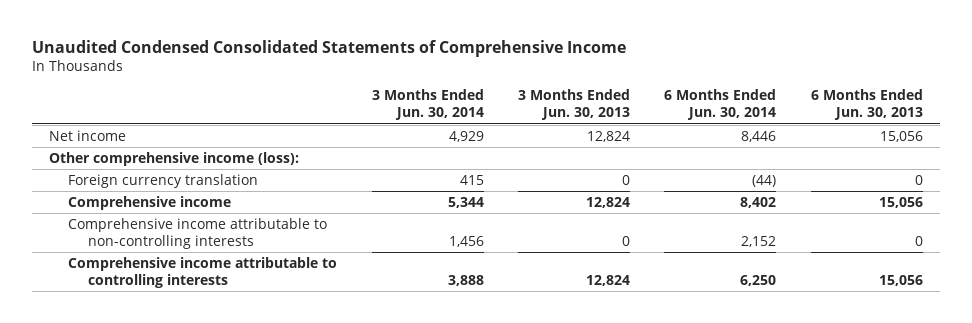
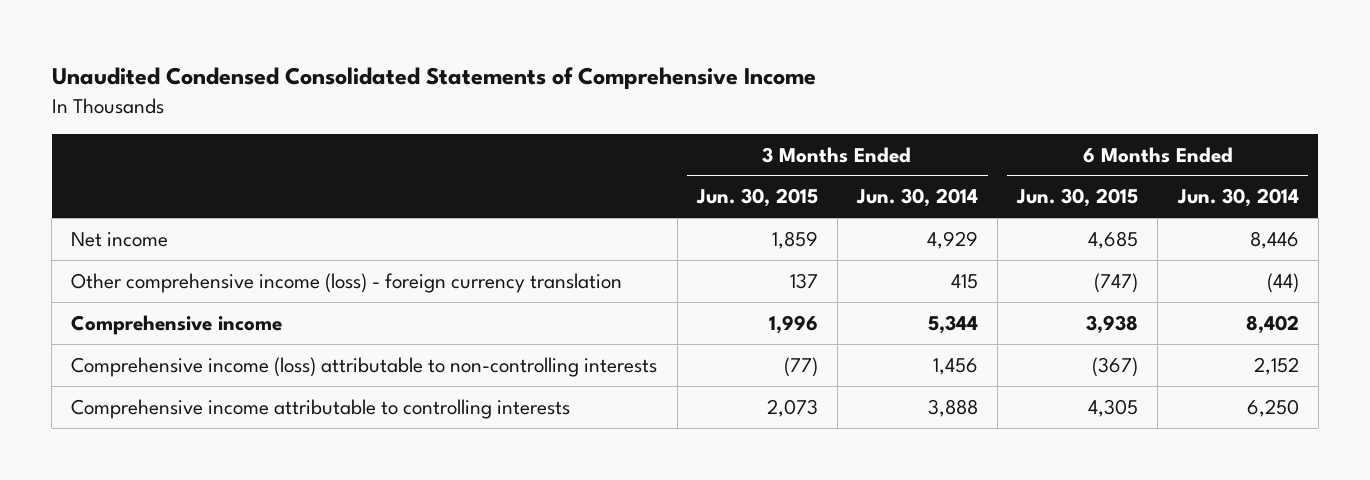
[518,89,631,121] 3 Months Ended Jun. 30, 2013 -> none
[810,89,923,121] 6 Months Ended Jun. 30, 2013 -> none
none -> [695,188,818,208] Jun. 30, 2015
none -> [1016,188,1139,208] Jun. 30, 2015
[49,151,300,166] Other comprehensive income (loss): -> none
[68,173,259,188] Foreign currency translation -> [71,272,623,293] Other comprehensive income (loss) - foreign currency translation
[68,217,328,249] Comprehensive income attributable to non-controlling interests -> [71,356,658,377] Comprehensive income (loss) attributable to non-controlling interests

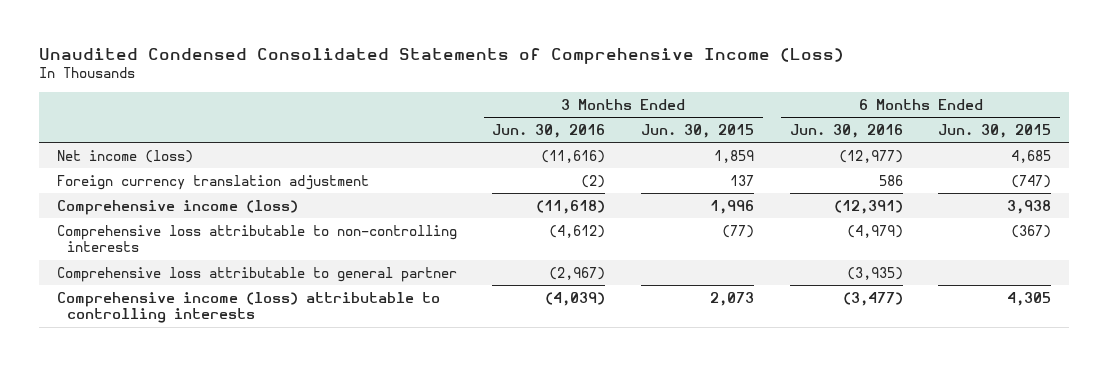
[51,67,816,90] Unaudited Condensed Consolidated Statements of Comprehensive Income -> [39,48,845,65] Unaudited Condensed Consolidated Statements of Comprehensive Income (Loss)
[856,188,979,208] Jun. 30, 2014 -> none
[1176,188,1299,208] Jun. 30, 2014 -> none
none -> [492,123,606,138] Jun. 30, 2016
none -> [789,123,903,138] Jun. 30, 2016
[71,231,169,247] Net income -> [56,149,193,163] Net income (loss)
[71,272,623,293] Other comprehensive income (loss) - foreign currency translation -> [56,174,369,190] Foreign currency translation adjustment
[71,314,283,335] Comprehensive income -> [56,199,298,215] Comprehensive income (loss)
[71,356,658,377] Comprehensive income (loss) attributable to non-controlling interests -> [56,224,457,253] Comprehensive loss attributable to non-controlling interests
none -> [56,266,457,282] Comprehensive loss attributable to general partner
[71,398,571,419] Comprehensive income attributable to controlling interests -> [56,291,440,324] Comprehensive income (loss) attributable to controlling interests

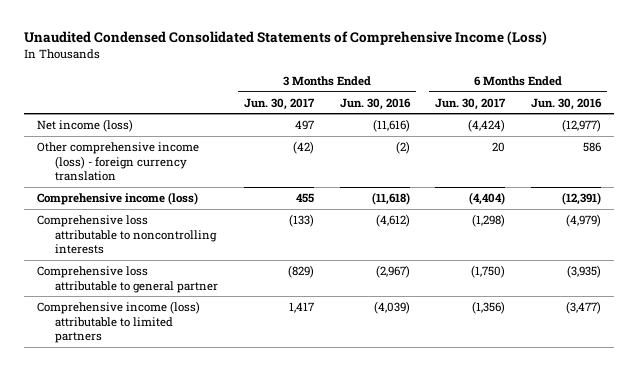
[641,123,755,138] Jun. 30, 2015 -> none
[938,123,1052,138] Jun. 30, 2015 -> none
none -> [243,97,315,110] Jun. 30, 2017
none -> [435,97,507,110] Jun. 30, 2017
[56,174,369,190] Foreign currency translation adjustment -> [36,142,199,181] Other comprehensive income (loss) - foreign currency translation
[56,224,457,253] Comprehensive loss attributable to non-controlling interests -> [36,215,218,254] Comprehensive loss attributable to noncontrolling interests
[56,291,440,324] Comprehensive income (loss) attributable to controlling interests -> [36,301,200,343] Comprehensive income (loss) attributable to limited partners

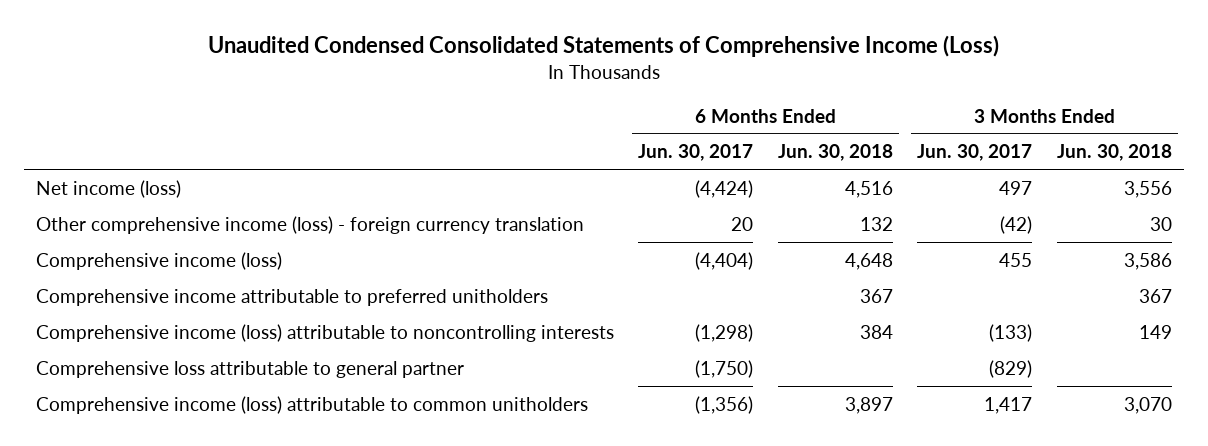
[339,97,411,110] Jun. 30, 2016 -> none
[530,97,602,110] Jun. 30, 2016 -> none
none -> [777,144,893,162] Jun. 30, 2018
none -> [1056,144,1172,162] Jun. 30, 2018
none -> [36,288,549,306] Comprehensive income attributable to preferred unitholders
[36,215,218,254] Comprehensive loss attributable to noncontrolling interests -> [36,323,615,342] Comprehensive income (loss) attributable to noncontrolling interests
[36,301,200,343] Comprehensive income (loss) attributable to limited partners -> [36,395,589,414] Comprehensive income (loss) attributable to common unitholders

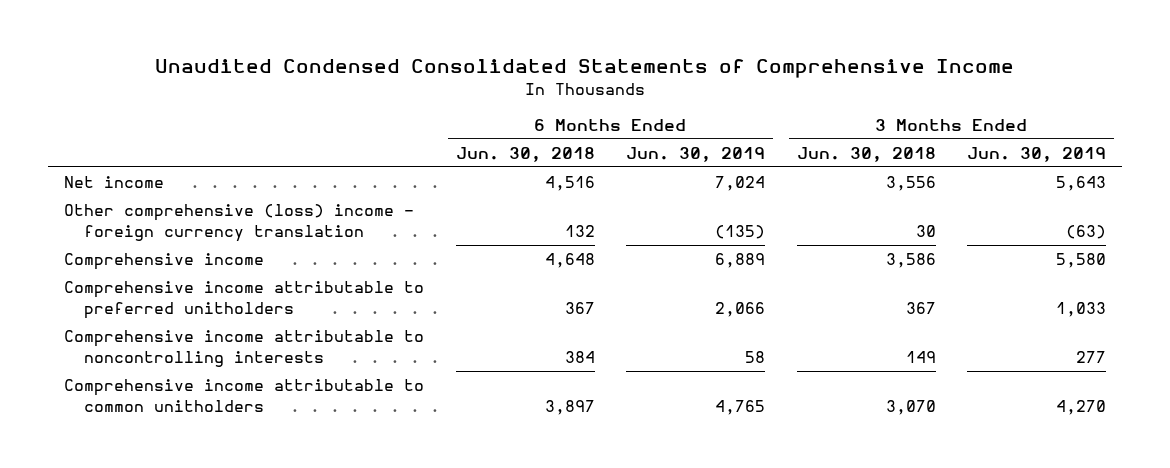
[207,35,999,58] Unaudited Condensed Consolidated Statements of Comprehensive Income (Loss) -> [155,59,1015,79] Unaudited Condensed Consolidated Statements of Comprehensive Income
[638,144,754,162] Jun. 30, 2017 -> none
[917,144,1033,162] Jun. 30, 2017 -> none
none -> [626,146,766,162] Jun. 30, 2019
none -> [967,146,1107,162] Jun. 30, 2019
[36,179,182,198] Net income (loss) -> [64,176,165,189] Net income
[36,215,585,234] Other comprehensive income (loss) - foreign currency translation -> [64,204,415,242] Other comprehensive (loss) income - foreign currency translation
[36,251,283,270] Comprehensive income (loss) -> [64,253,265,271] Comprehensive income
[36,360,465,378] Comprehensive loss attributable to general partner -> none
[36,323,615,342] Comprehensive income (loss) attributable to noncontrolling interests -> [64,330,425,367] Comprehensive income attributable to noncontrolling interests
[36,395,589,414] Comprehensive income (loss) attributable to common unitholders -> [64,379,425,412] Comprehensive income attributable to common unitholders

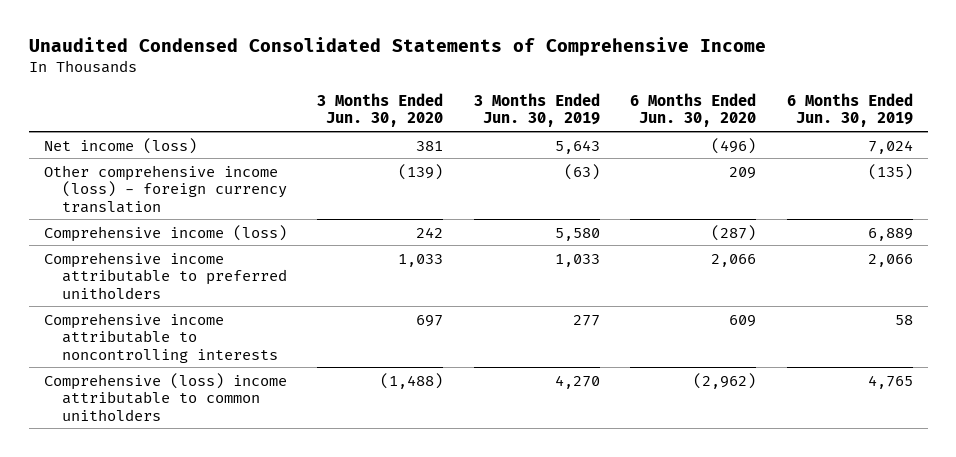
[455,146,595,162] Jun. 30, 2018 -> none
[796,146,936,162] Jun. 30, 2018 -> none
none -> [317,92,444,128] 3 Months Ended Jun. 30, 2020
none -> [630,92,757,128] 6 Months Ended Jun. 30, 2020
[64,176,165,189] Net income -> [43,137,197,154] Net income (loss)
[64,204,415,242] Other comprehensive (loss) income - foreign currency translation -> [43,164,288,213] Other comprehensive income (loss) - foreign currency translation
[64,253,265,271] Comprehensive income -> [43,224,287,242] Comprehensive income (loss)
[64,379,425,412] Comprehensive income attributable to common unitholders -> [43,372,287,421] Comprehensive (loss) income attributable to common unitholders

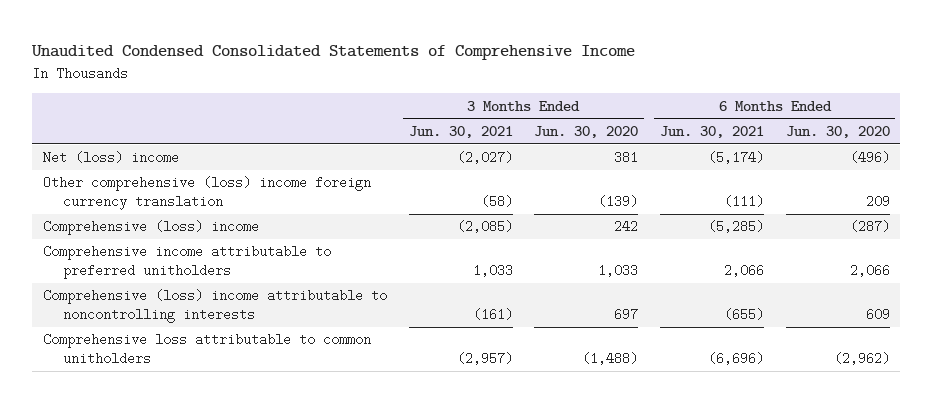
[473,92,600,128] 3 Months Ended Jun. 30, 2019 -> none
[786,92,913,128] 6 Months Ended Jun. 30, 2019 -> none
none -> [408,125,513,138] Jun. 30, 2021
none -> [659,125,764,138] Jun. 30, 2021
[43,137,197,154] Net income (loss) -> [42,151,179,165] Net (loss) income
[43,164,288,213] Other comprehensive income (loss) - foreign currency translation -> [42,176,371,211] Other comprehensive (loss) income foreign currency translation
[43,224,287,242] Comprehensive income (loss) -> [42,220,259,236] Comprehensive (loss) income
[43,312,279,363] Comprehensive income attributable to noncontrolling interests -> [42,289,387,324] Comprehensive (loss) income attributable to noncontrolling interests
[43,372,287,421] Comprehensive (loss) income attributable to common unitholders -> [42,333,371,366] Comprehensive loss attributable to common unitholders

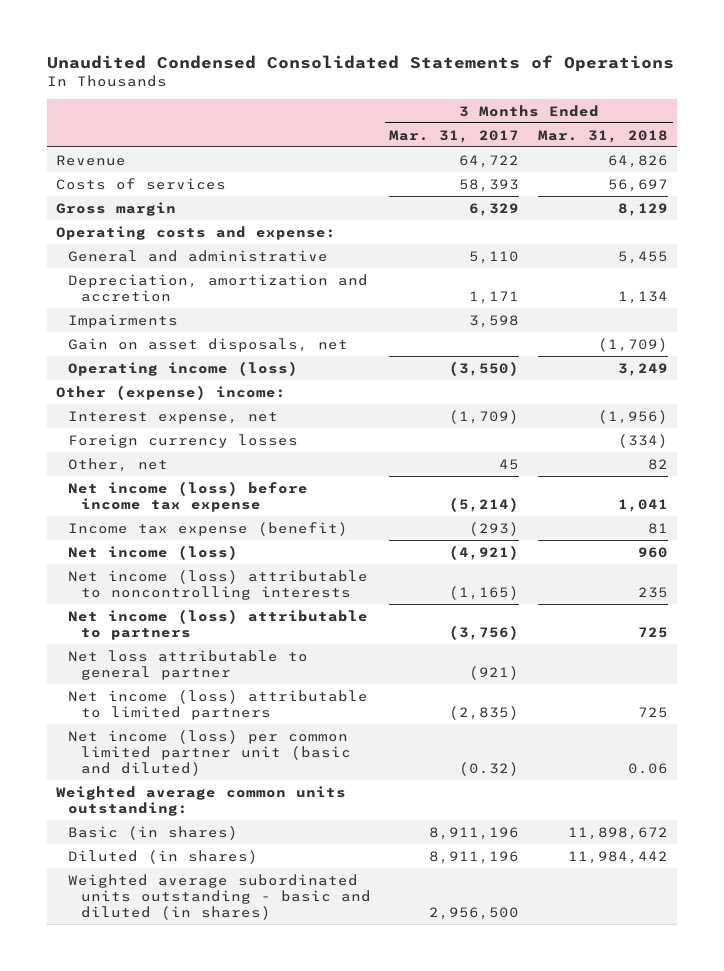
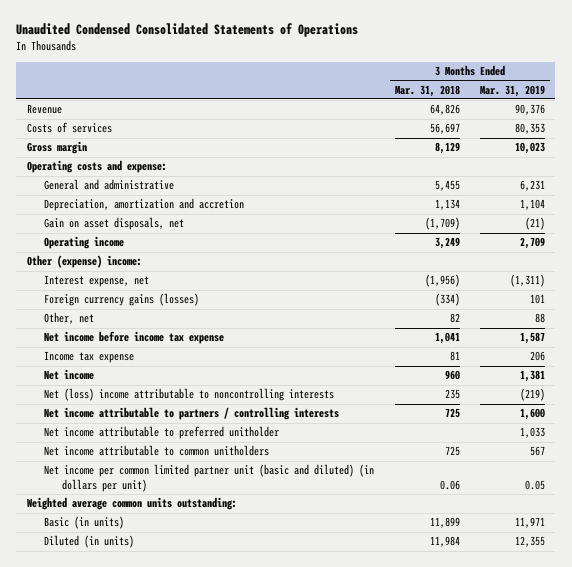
[389,129,520,143] Mar. 31, 2017 -> none
none -> [480,84,546,97] Mar. 31, 2019
[68,313,179,328] Impairments -> none
[68,360,299,376] Operating income (loss) -> [44,236,125,250] Operating income
[68,433,299,448] Foreign currency losses -> [44,293,200,307] Foreign currency gains (losses)
[68,649,309,680] Net loss attributable to general partner -> none
[68,480,309,512] Net income (loss) before income tax expense -> [44,331,225,345] Net income before income tax expense
[68,521,349,536] Income tax expense (benefit) -> [44,351,135,364] Income tax expense
[68,544,239,560] Net income (loss) -> [44,369,95,381] Net income
[68,569,369,600] Net income (loss) attributable to noncontrolling interests -> [44,388,335,402] Net (loss) income attributable to noncontrolling interests
[68,608,369,640] Net income (loss) attributable to partners -> [44,407,340,421] Net income attributable to partners / controlling interests
none -> [44,426,280,440] Net income attributable to preferred unitholder
[68,689,369,720] Net income (loss) attributable to limited partners -> [44,445,270,457] Net income attributable to common unitholders
[68,729,351,777] Net income (loss) per common limited partner unit (basic and diluted) -> [44,464,375,492] Net income per common limited partner unit (basic and diluted) (in dollars per unit)
[68,873,371,921] Weighted average subordinated units outstanding - basic and diluted (in shares) -> none
[68,825,239,840] Basic (in shares) -> [44,516,125,530] Basic (in units)
[568,826,669,840] 11,898,672 -> [429,517,460,529] 11,899
[68,849,259,864] Diluted (in shares) -> [44,535,135,549] Diluted (in units)
[568,850,669,864] 11,984,442 -> [429,536,460,548] 11,984

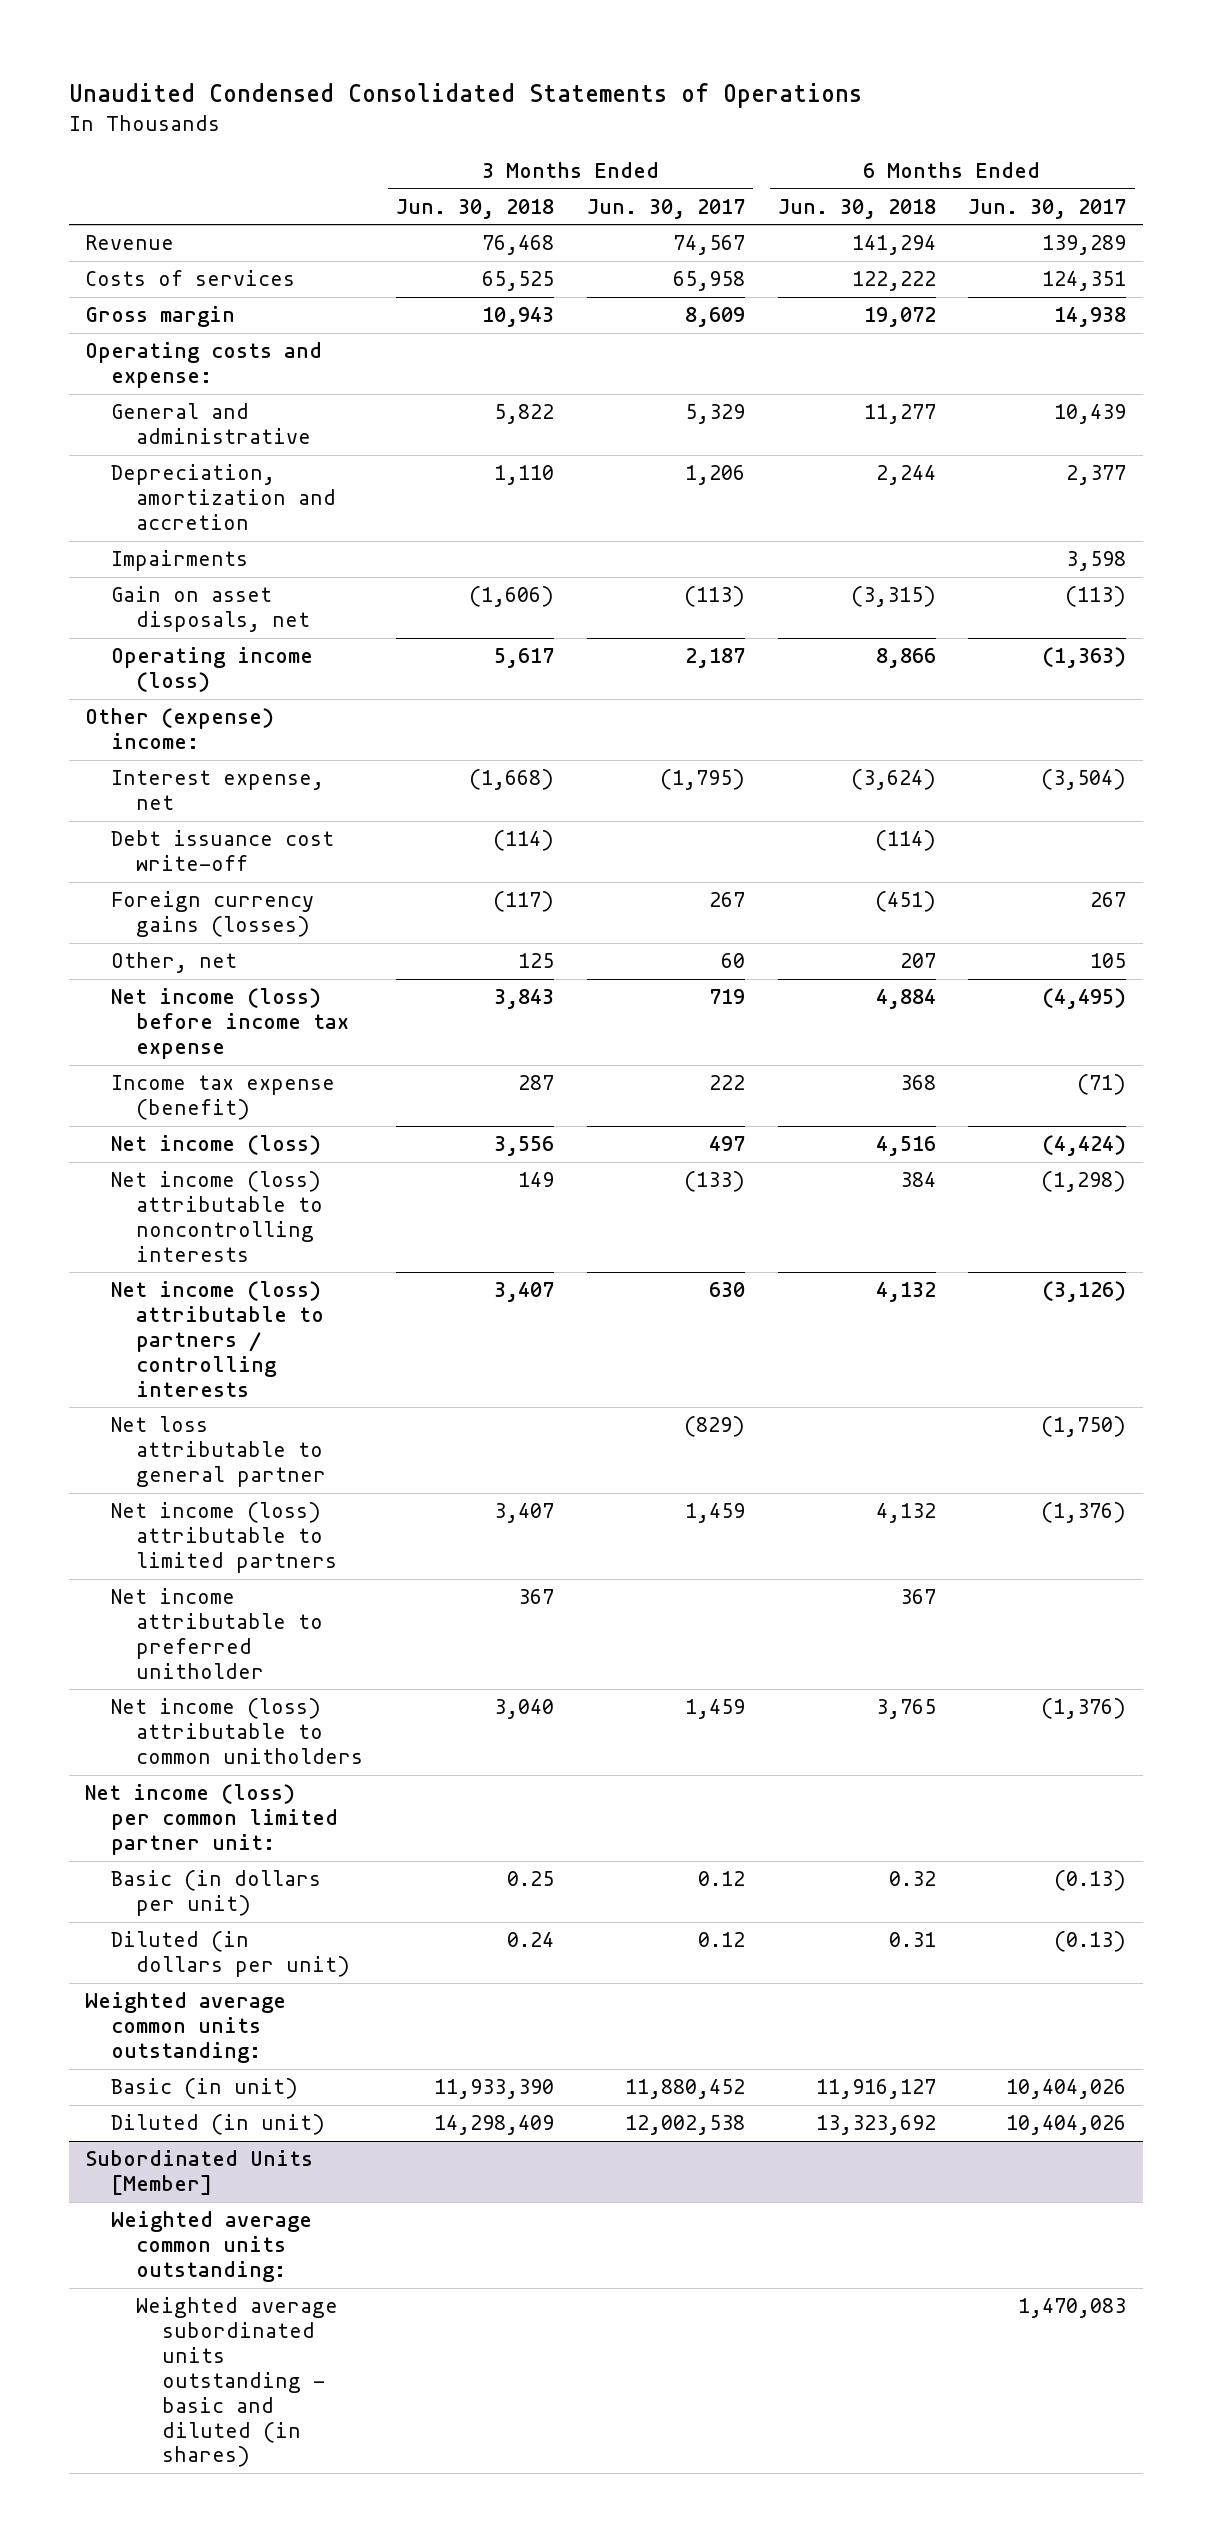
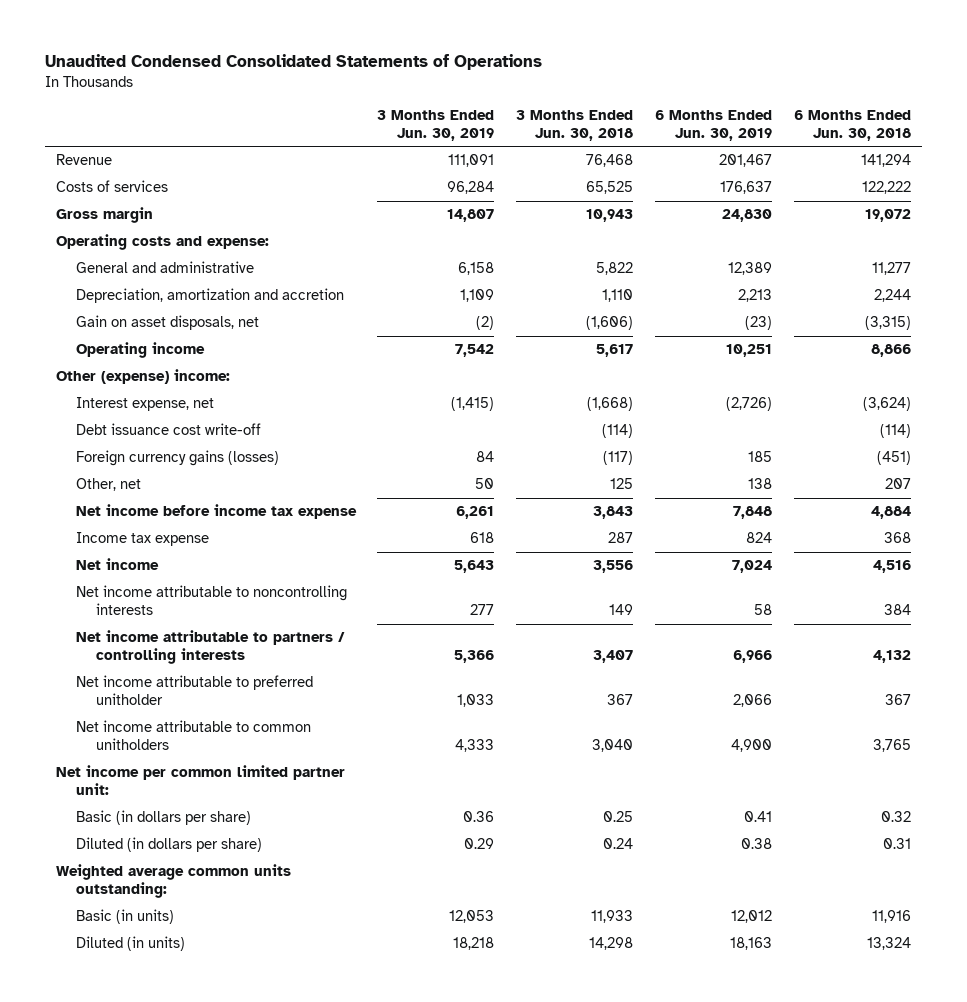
[586,198,745,219] Jun. 30, 2017 -> none
[968,198,1127,219] Jun. 30, 2017 -> none
none -> [377,109,495,141] 3 Months Ended Jun. 30, 2019
none -> [655,109,773,141] 6 Months Ended Jun. 30, 2019
[110,550,248,572] Impairments -> none
[110,647,313,693] Operating income (loss) -> [75,342,205,359] Operating income
[110,1416,327,1488] Net loss attributable to general partner -> none
[110,1502,338,1574] Net income (loss) attributable to limited partners -> none
[110,988,350,1060] Net income (loss) before income tax expense -> [75,504,357,520] Net income before income tax expense
[110,1075,335,1121] Income tax expense (benefit) -> [75,532,209,547] Income tax expense
[110,1135,321,1156] Net income (loss) -> [75,558,159,571] Net income
[110,1171,324,1262] Net income (loss) attributable to noncontrolling interests -> [75,585,347,616] Net income attributable to noncontrolling interests
[110,1281,325,1397] Net income (loss) attributable to partners / controlling interests -> [75,630,345,665] Net income attributable to partners / controlling interests
[85,1992,287,2064] Weighted average common units outstanding: -> none
[110,2078,298,2100] Basic (in unit) -> none
[110,2114,325,2136] Diluted (in unit) -> none
[85,2150,314,2196] Subordinated Units [Member] -> none
[110,1698,364,1765] Net income (loss) attributable to common unitholders -> [75,720,311,751] Net income attributable to common unitholders
[85,1784,338,1856] Net income (loss) per common limited partner unit: -> [55,765,345,796] Net income per common limited partner unit:
[110,1870,321,1917] Basic (in dollars per unit) -> [75,810,251,826] Basic (in dollars per share)
[110,1931,351,1978] Diluted (in dollars per unit) -> [75,837,262,853] Diluted (in dollars per share)
[136,2297,339,2468] Weighted average subordinated units outstanding - basic and diluted (in shares) -> none
none -> [75,909,174,925] Basic (in units)
none -> [75,936,185,952] Diluted (in units)

